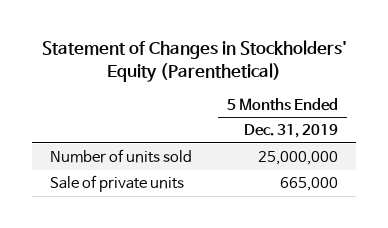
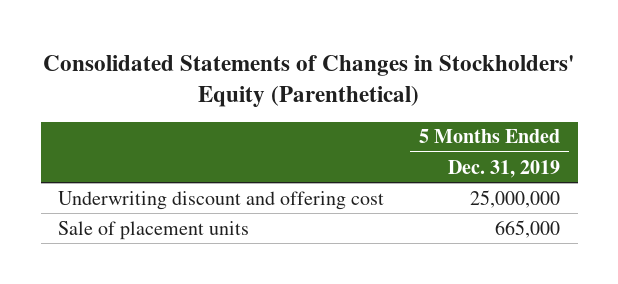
[41,40,347,82] Statement of Changes in Stockholders' Equity (Parenthetical) -> [43,55,575,108] Consolidated Statements of Changes in Stockholders' Equity (Parenthetical)
[49,149,192,164] Number of units sold -> [58,190,385,210] Underwriting discount and offering cost
[49,175,184,193] Sale of private units -> [58,220,250,240] Sale of placement units

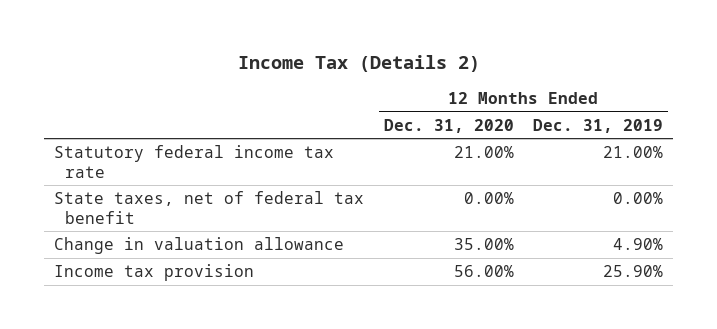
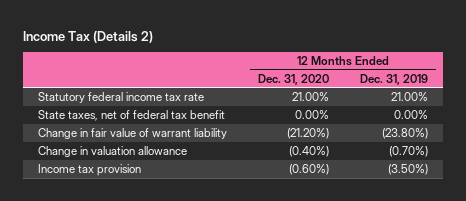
none -> [38,127,228,139] Change in fair value of warrant liability
[453,238,514,251] 35.00% -> [289,145,330,157] (0.40%)
[613,238,664,251] 4.90% -> [388,145,428,157] (0.70%)
[453,265,514,278] 56.00% -> [289,163,330,175] (0.60%)
[603,265,664,278] 25.90% -> [387,163,428,175] (3.50%)

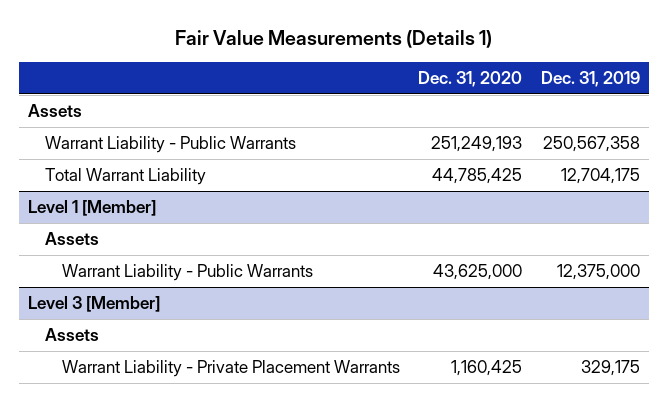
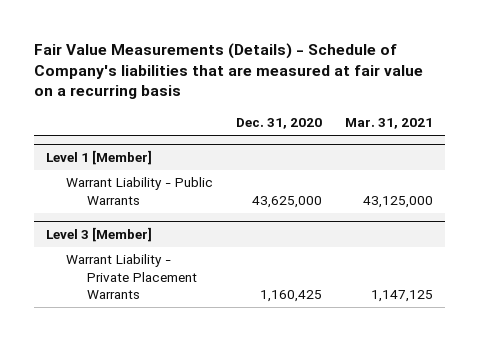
[175,30,493,49] Fair Value Measurements (Details 1) -> [33,42,423,100] Fair Value Measurements (Details) - Schedule of Company's liabilities that are measured at fair value on a recurring basis
[540,71,640,88] Dec. 31, 2019 -> none
none -> [345,118,434,130] Mar. 31, 2021
[28,103,83,117] Assets -> none
[44,135,296,153] Warrant Liability - Public Warrants -> none
[44,167,206,185] Total Warrant Liability -> none
[44,231,99,245] Assets -> none
[44,327,99,341] Assets -> none

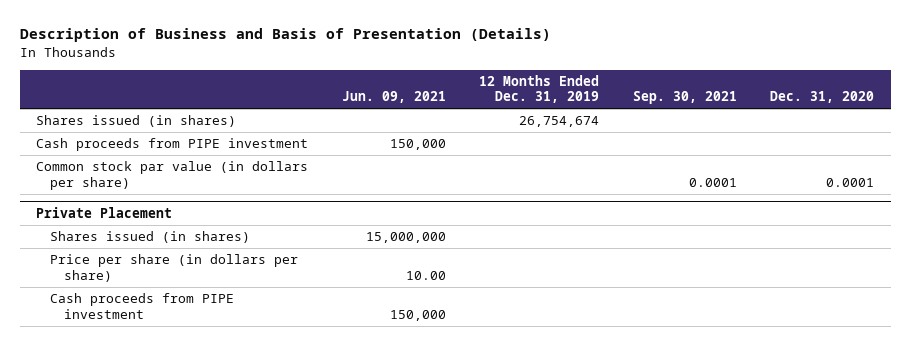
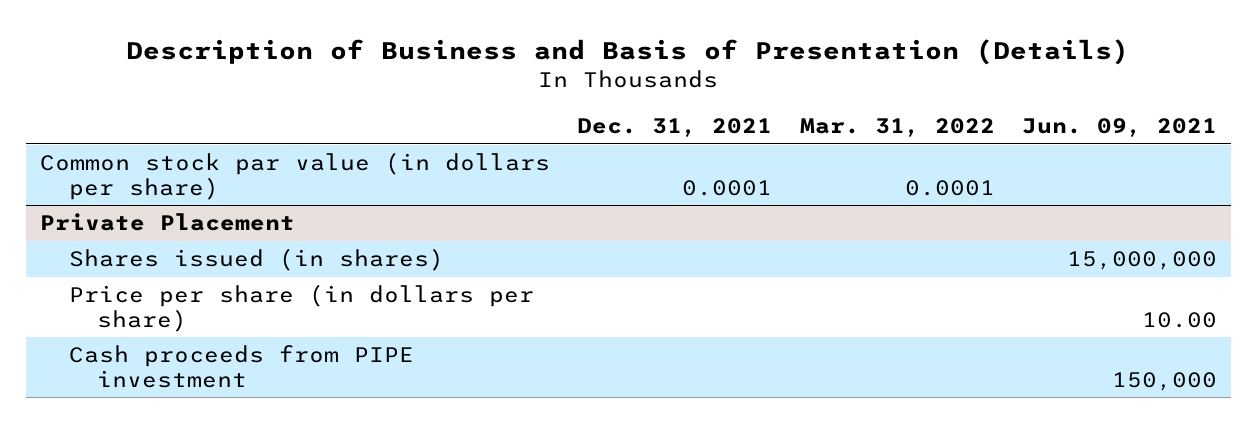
[479,74,600,104] 12 Months Ended Dec. 31, 2019 -> none
[632,91,737,105] Sep. 30, 2021 -> none
[770,91,875,104] Dec. 31, 2020 -> none
none -> [577,118,773,138] Dec. 31, 2021
none -> [799,118,995,138] Mar. 31, 2022
[36,115,237,128] Shares issued (in shares) -> none
[36,138,309,152] Cash proceeds from PIPE investment -> none

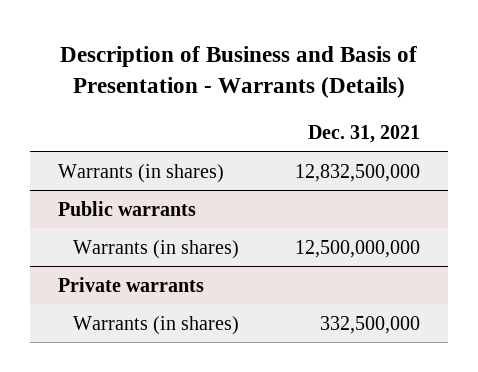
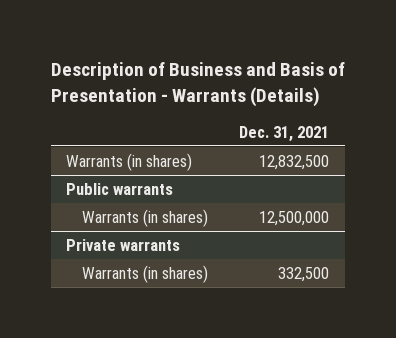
[294,163,420,182] 12,832,500,000 -> [259,154,330,170] 12,832,500
[294,239,420,258] 12,500,000,000 -> [259,210,330,226] 12,500,000
[319,315,420,334] 332,500,000 -> [278,266,330,282] 332,500

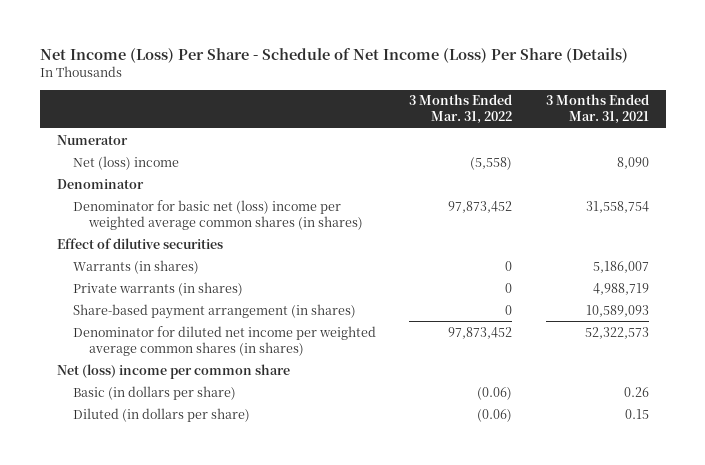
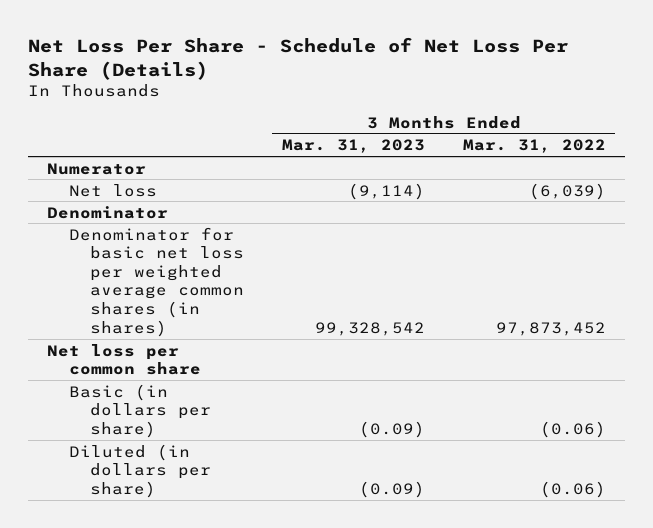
[39,47,628,63] Net Income (Loss) Per Share - Schedule of Net Income (Loss) Per Share (Details) -> [28,37,569,80] Net Loss Per Share - Schedule of Net Loss Per Share (Details)
[545,94,649,125] 3 Months Ended Mar. 31, 2021 -> none
none -> [281,139,425,154] Mar. 31, 2023
[72,155,179,170] Net (loss) income -> [68,183,157,197] Net loss
[470,156,513,170] (5,558) -> [528,182,606,200] (6,039)
[56,237,223,249] Effect of dilutive securities -> none
[72,259,199,274] Warrants (in shares) -> none
[72,281,243,296] Private warrants (in shares) -> none
[72,303,356,319] Share-based payment arrangement (in shares) -> none
[72,325,376,356] Denominator for diluted net income per weighted average common shares (in shares) -> none
[72,199,364,230] Denominator for basic net (loss) income per weighted average common shares (in shares) -> [68,226,244,337] Denominator for basic net loss per weighted average common shares (in shares)
[56,363,290,379] Net (loss) income per common share -> [47,343,201,376] Net loss per common share

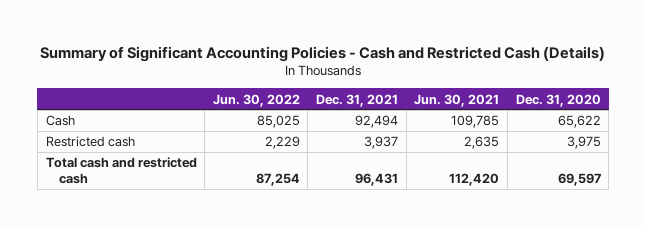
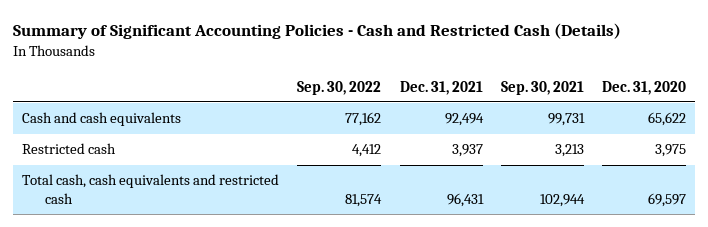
[212,93,300,107] Jun. 30, 2022 -> none
[414,93,500,107] Jun. 30, 2021 -> none
none -> [297,80,382,95] Sep. 30, 2022
none -> [500,80,584,95] Sep. 30, 2021
[45,115,75,127] Cash -> [22,112,182,127] Cash and cash equivalents
[45,157,197,184] Total cash and restricted cash -> [22,174,280,204] Total cash, cash equivalents and restricted cash

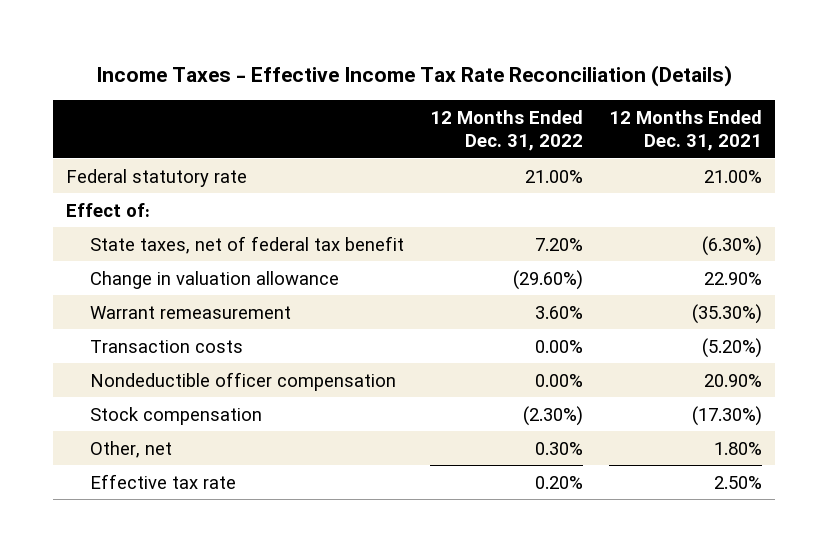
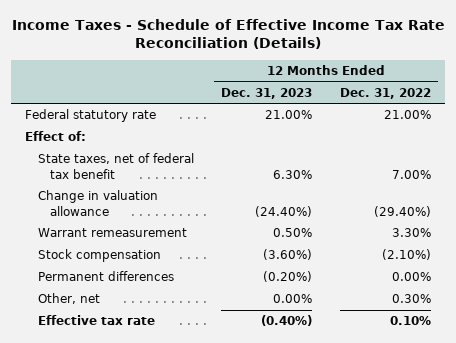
[96,64,733,87] Income Taxes - Effective Income Tax Rate Reconciliation (Details) -> [11,18,445,50] Income Taxes - Schedule of Effective Income Tax Rate Reconciliation (Details)
[609,109,763,152] 12 Months Ended Dec. 31, 2021 -> none
none -> [221,88,313,100] Dec. 31, 2023
[90,339,244,353] Transaction costs -> none
[90,371,397,391] Nondeductible officer compensation -> none
[535,237,584,251] 7.20% -> [392,169,432,179] 7.00%
[513,269,584,290] (29.60%) -> [374,205,432,217] (29.40%)
[535,305,584,319] 3.60% -> [392,228,432,238] 3.30%
[523,405,584,426] (2.30%) -> [382,249,432,261] (2.10%)
none -> [37,271,174,282] Permanent differences
[535,475,584,489] 0.20% -> [390,316,432,326] 0.10%

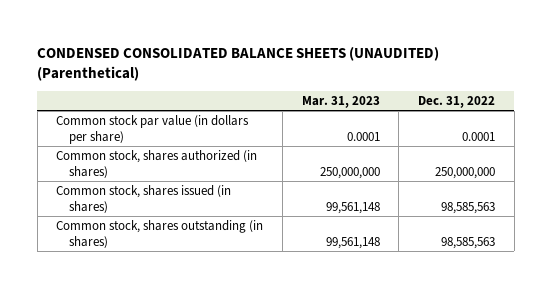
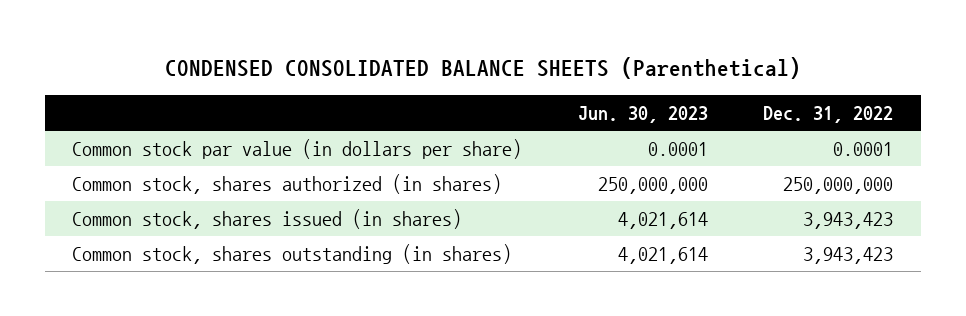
[37,46,440,81] CONDENSED CONSOLIDATED BALANCE SHEETS (UNAUDITED) (Parenthetical) -> [164,57,801,80] CONDENSED CONSOLIDATED BALANCE SHEETS (Parenthetical)
[301,96,380,109] Mar. 31, 2023 -> none
none -> [577,105,708,123] Jun. 30, 2023
[441,201,496,214] 98,585,563 -> [803,211,894,229] 3,943,423
[441,236,496,249] 98,585,563 -> [803,246,894,264] 3,943,423

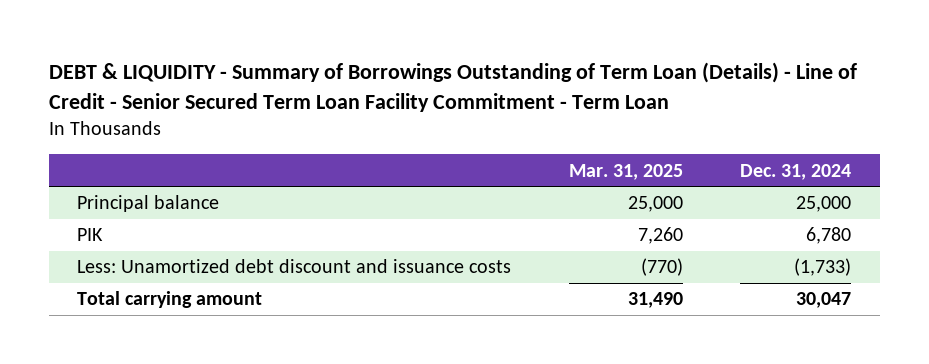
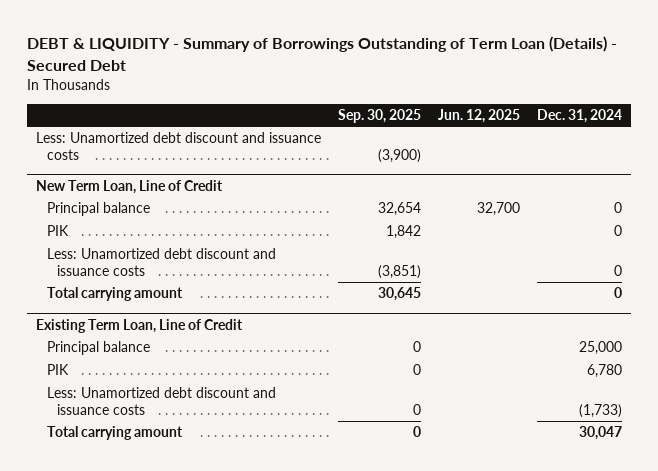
[48,61,857,112] DEBT & LIQUIDITY - Summary of Borrowings Outstanding of Term Loan (Details) - Line of Credit - Senior Secured Term Loan Facility Commitment - Term Loan -> [27,36,618,71] DEBT & LIQUIDITY - Summary of Borrowings Outstanding of Term Loan (Details) - Secured Debt
[568,163,683,180] Mar. 31, 2025 -> none
none -> [337,109,421,124] Sep. 30, 2025
none -> [437,109,520,124] Jun. 12, 2025
none -> [35,132,321,160] Less: Unamortized debt discount and issuance costs
none -> [35,179,223,194] New Term Loan, Line of Credit
none -> [46,202,150,217] Principal balance
none -> [46,225,69,237] PIK
none -> [46,248,276,276] Less: Unamortized debt discount and issuance costs
none -> [46,287,183,302] Total carrying amount
none -> [35,318,243,333] Existing Term Loan, Line of Credit

